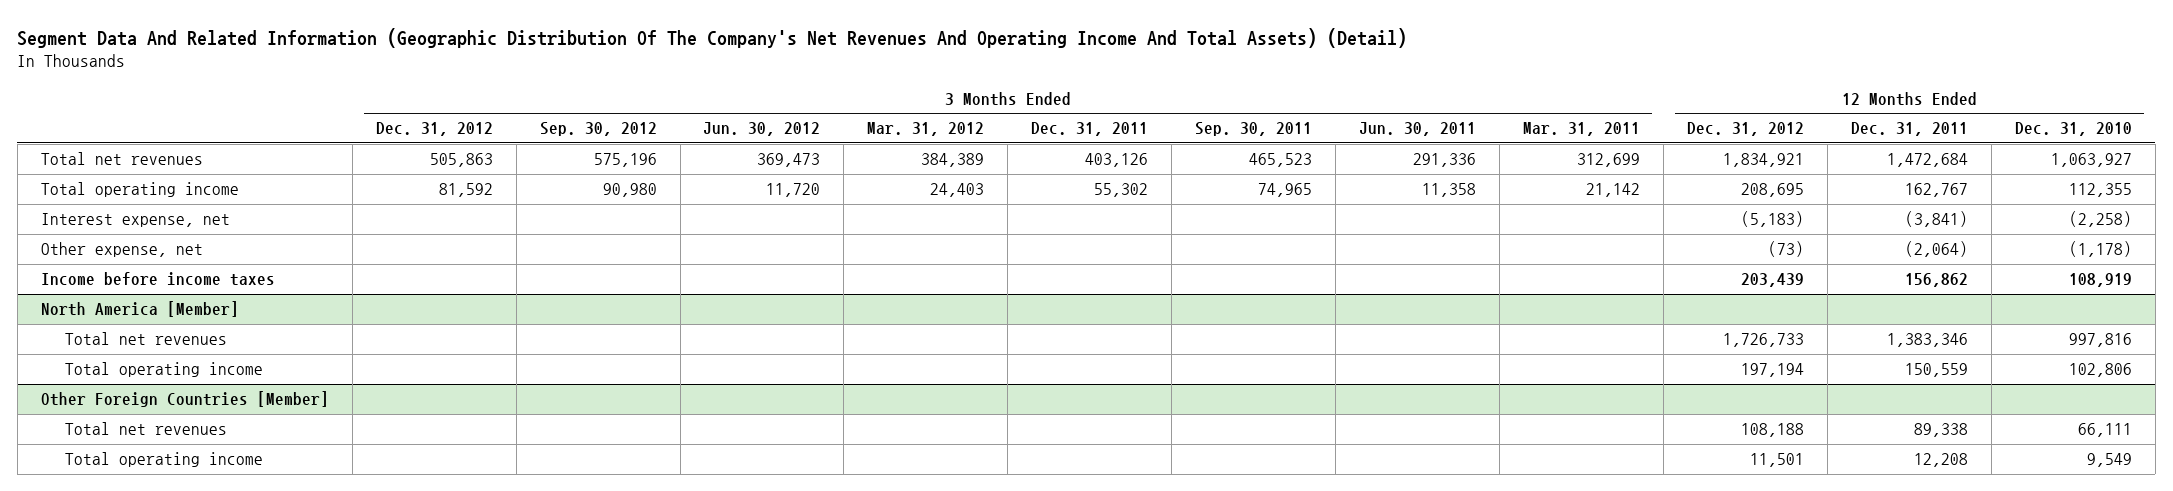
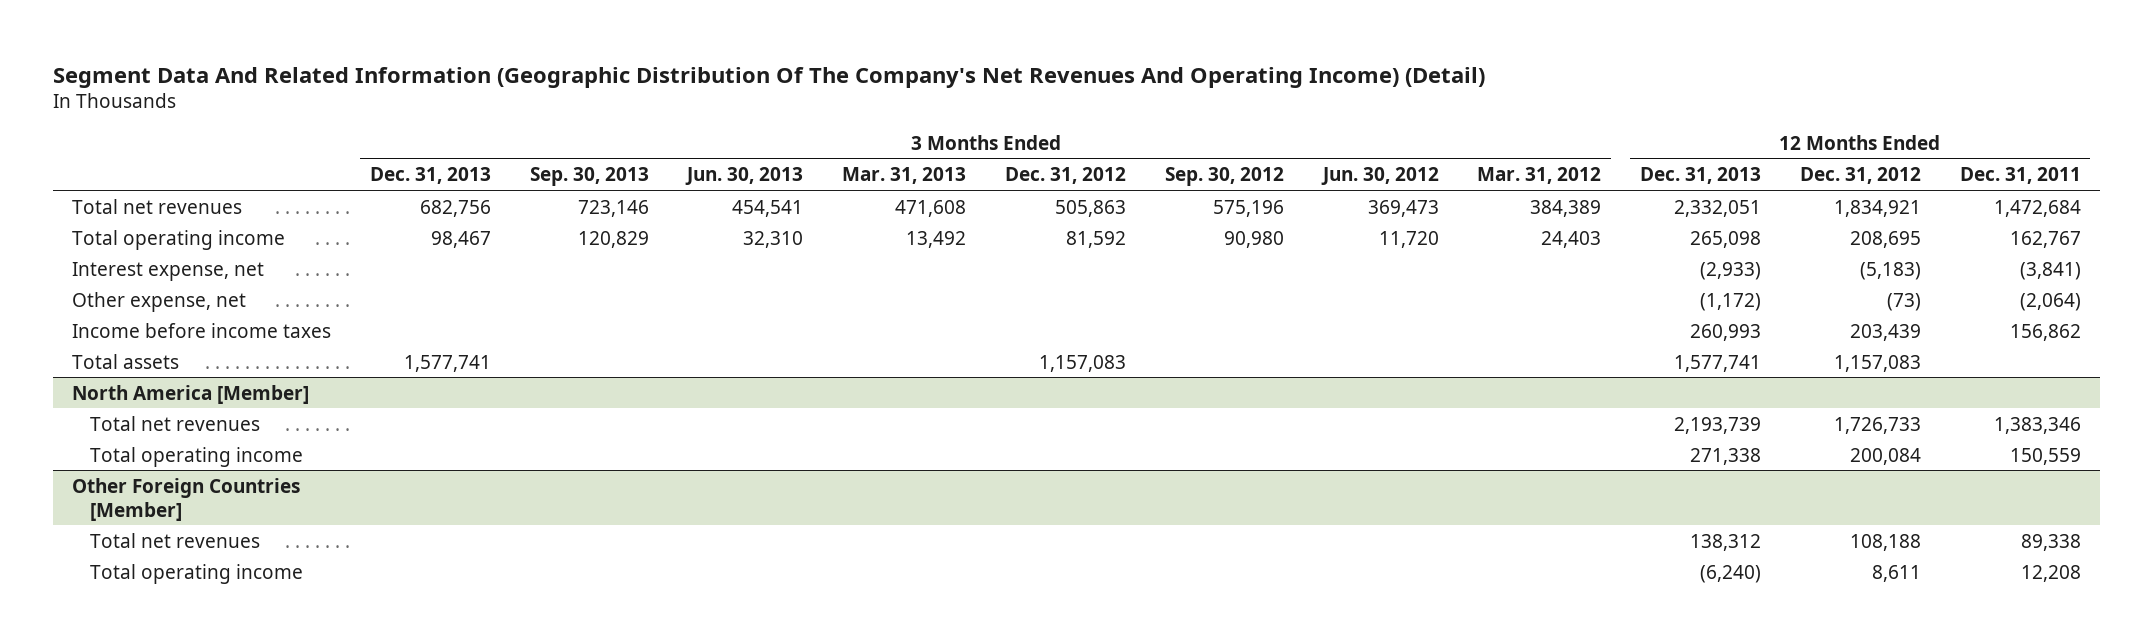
[17,27,1408,48] Segment Data And Related Information (Geographic Distribution Of The Company's Net Revenues And Operating Income And Total Assets) (Detail) -> [52,66,1485,88] Segment Data And Related Information (Geographic Distribution Of The Company's Net Revenues And Operating Income) (Detail)
[1031,122,1149,137] Dec. 31, 2011 -> none
[1195,122,1313,137] Sep. 30, 2011 -> none
[1359,122,1477,137] Jun. 30, 2011 -> none
[1523,122,1641,137] Mar. 31, 2011 -> none
[2014,122,2132,137] Dec. 31, 2010 -> none
none -> [369,167,491,185] Dec. 31, 2013
none -> [529,167,649,187] Sep. 30, 2013
none -> [685,167,804,186] Jun. 30, 2013
none -> [842,167,967,185] Mar. 31, 2013
none -> [1640,167,1762,185] Dec. 31, 2013
none -> [72,353,180,369] Total assets
[1741,363,1805,378] 197,194 -> [1849,447,1921,465] 200,084
[1750,453,1805,468] 11,501 -> [1871,564,1921,582] 8,611

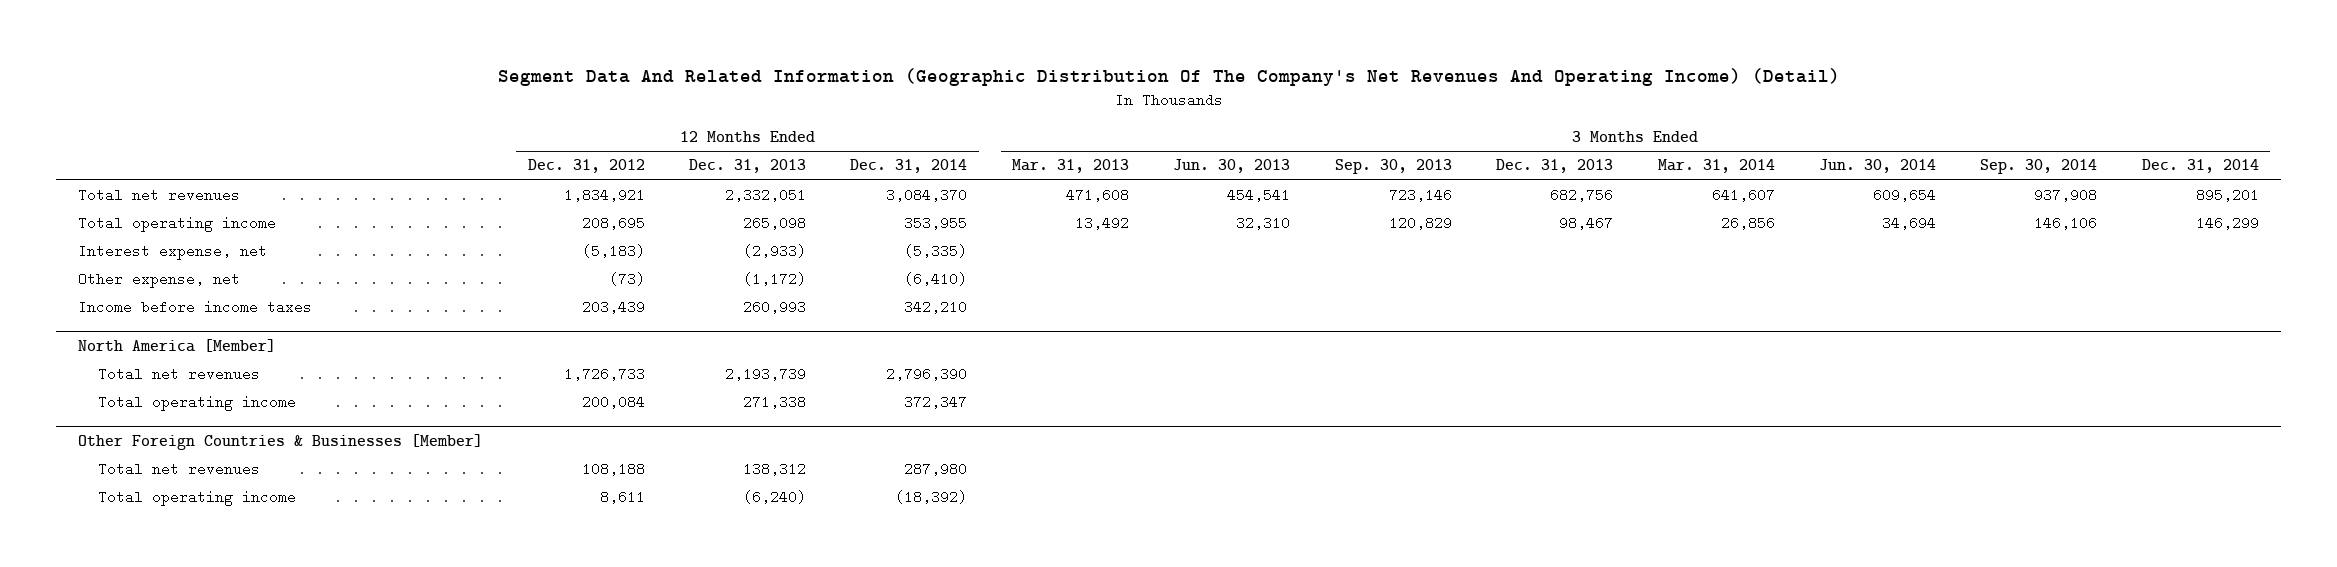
[1005,167,1127,185] Dec. 31, 2012 -> none
[1164,167,1284,187] Sep. 30, 2012 -> none
[1320,167,1439,186] Jun. 30, 2012 -> none
[1477,167,1602,185] Mar. 31, 2012 -> none
[1959,167,2081,185] Dec. 31, 2011 -> none
none -> [850,159,968,174] Dec. 31, 2014
none -> [1657,159,1775,174] Mar. 31, 2014
none -> [1819,159,1937,174] Jun. 30, 2014
none -> [1980,159,2098,175] Sep. 30, 2014
none -> [2141,159,2259,174] Dec. 31, 2014
[72,353,180,369] Total assets -> none
[72,477,301,521] Other Foreign Countries [Member] -> [78,433,484,450] Other Foreign Countries & Businesses [Member]

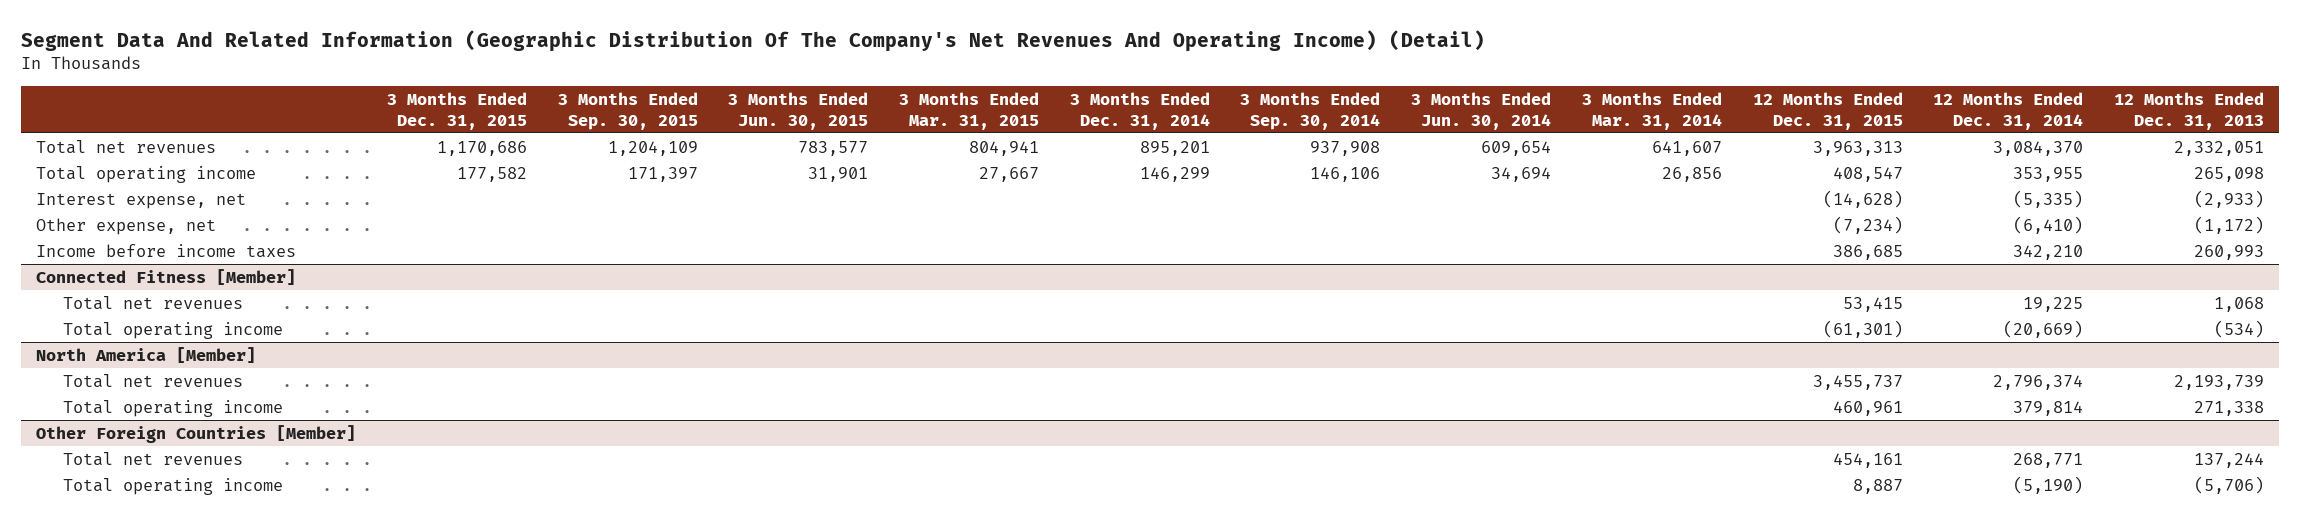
[527,159,645,174] Dec. 31, 2012 -> none
[1011,159,1129,174] Mar. 31, 2013 -> none
[1173,159,1291,174] Jun. 30, 2013 -> none
[1334,159,1452,175] Sep. 30, 2013 -> none
[1496,159,1614,174] Dec. 31, 2013 -> none
none -> [386,91,527,130] 3 Months Ended Dec. 31, 2015
none -> [557,91,698,130] 3 Months Ended Sep. 30, 2015
none -> [728,91,869,130] 3 Months Ended Jun. 30, 2015
none -> [899,91,1040,130] 3 Months Ended Mar. 31, 2015
none -> [1752,91,1903,130] 12 Months Ended Dec. 31, 2015
none -> [36,268,297,285] Connected Fitness [Member]
none -> [62,295,243,310] Total net revenues
none -> [62,321,283,339] Total operating income
[886,367,968,382] 2,796,390 -> [1993,374,2084,390] 2,796,374
[904,395,968,410] 372,347 -> [2013,400,2084,416] 379,814
[78,433,484,450] Other Foreign Countries & Businesses [Member] -> [36,424,357,443] Other Foreign Countries [Member]
[743,462,807,477] 138,312 -> [2193,452,2264,468] 137,244
[904,462,968,477] 287,980 -> [2013,452,2084,468] 268,771
[743,490,807,505] (6,240) -> [2193,475,2264,494] (5,706)
[895,490,968,505] (18,392) -> [2013,475,2084,494] (5,190)

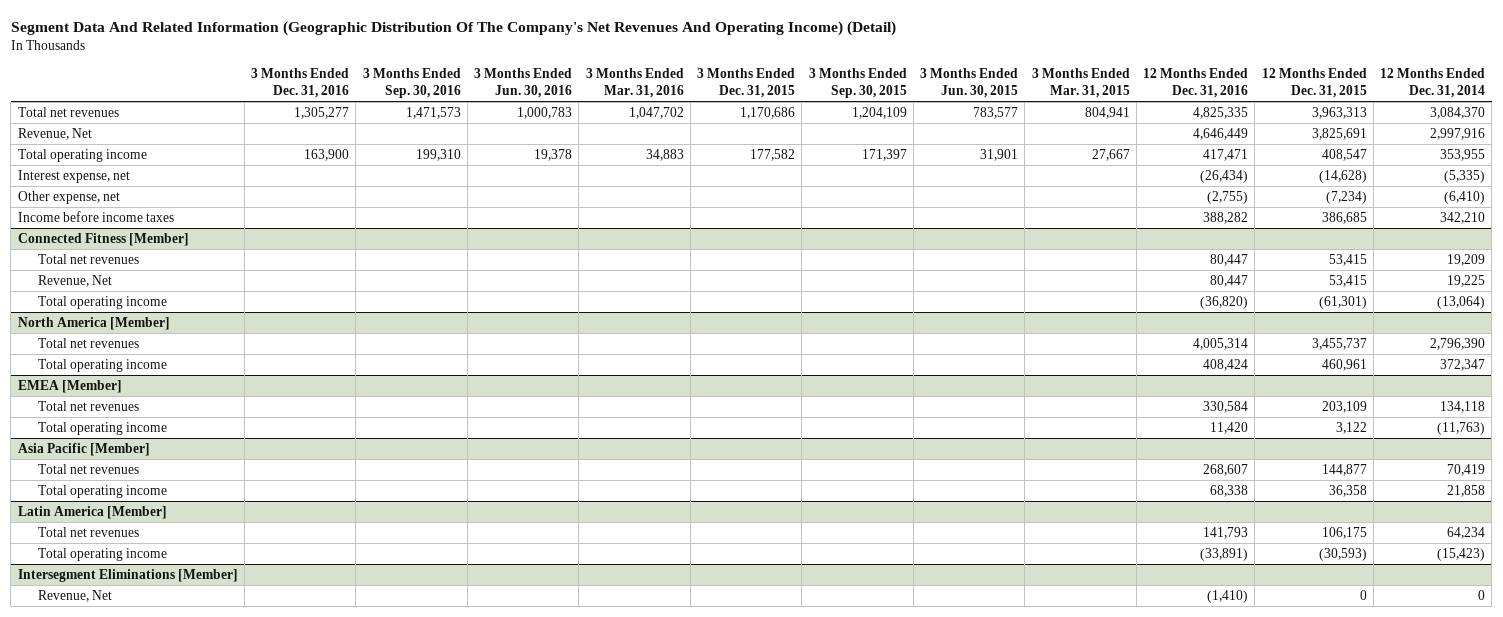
[1069,91,1210,130] 3 Months Ended Dec. 31, 2014 -> none
[1240,91,1381,130] 3 Months Ended Sep. 30, 2014 -> none
[1411,91,1552,130] 3 Months Ended Jun. 30, 2014 -> none
[1581,91,1722,130] 3 Months Ended Mar. 31, 2014 -> none
[2113,91,2264,130] 12 Months Ended Dec. 31, 2013 -> none
none -> [251,68,350,99] 3 Months Ended Dec. 31, 2016
none -> [362,68,461,99] 3 Months Ended Sep. 30, 2016
none -> [474,68,573,99] 3 Months Ended Jun. 30, 2016
none -> [585,68,684,99] 3 Months Ended Mar. 31, 2016
none -> [1143,68,1249,99] 12 Months Ended Dec. 31, 2016
none -> [17,127,92,140] Revenue, Net
[2023,296,2084,312] 19,225 -> [1447,253,1486,266] 19,209
none -> [37,274,112,287] Revenue, Net
[2003,319,2084,338] (20,669) -> [1437,295,1486,309] (13,064)
[36,424,357,443] Other Foreign Countries [Member] -> none
[1993,374,2084,390] 2,796,374 -> [1430,337,1486,350] 2,796,390
[2013,400,2084,416] 379,814 -> [1440,358,1486,371] 372,347
none -> [17,379,122,393] EMEA [Member]
[1832,452,1903,468] 454,161 -> [1321,400,1367,413] 203,109
[2013,452,2084,468] 268,771 -> [1440,400,1486,413] 134,118
[1852,478,1903,494] 8,887 -> [1335,421,1367,434] 3,122
[2013,475,2084,494] (5,190) -> [1437,421,1486,435] (11,763)
none -> [17,442,150,456] Asia Pacific [Member]
none -> [37,463,139,474] Total net revenues
none -> [37,484,167,498] Total operating income
none -> [17,505,167,519] Latin America [Member]
none -> [37,526,139,537] Total net revenues
none -> [37,547,167,561] Total operating income
none -> [17,568,238,582] Intersegment Eliminations [Member]
none -> [37,589,112,602] Revenue, Net

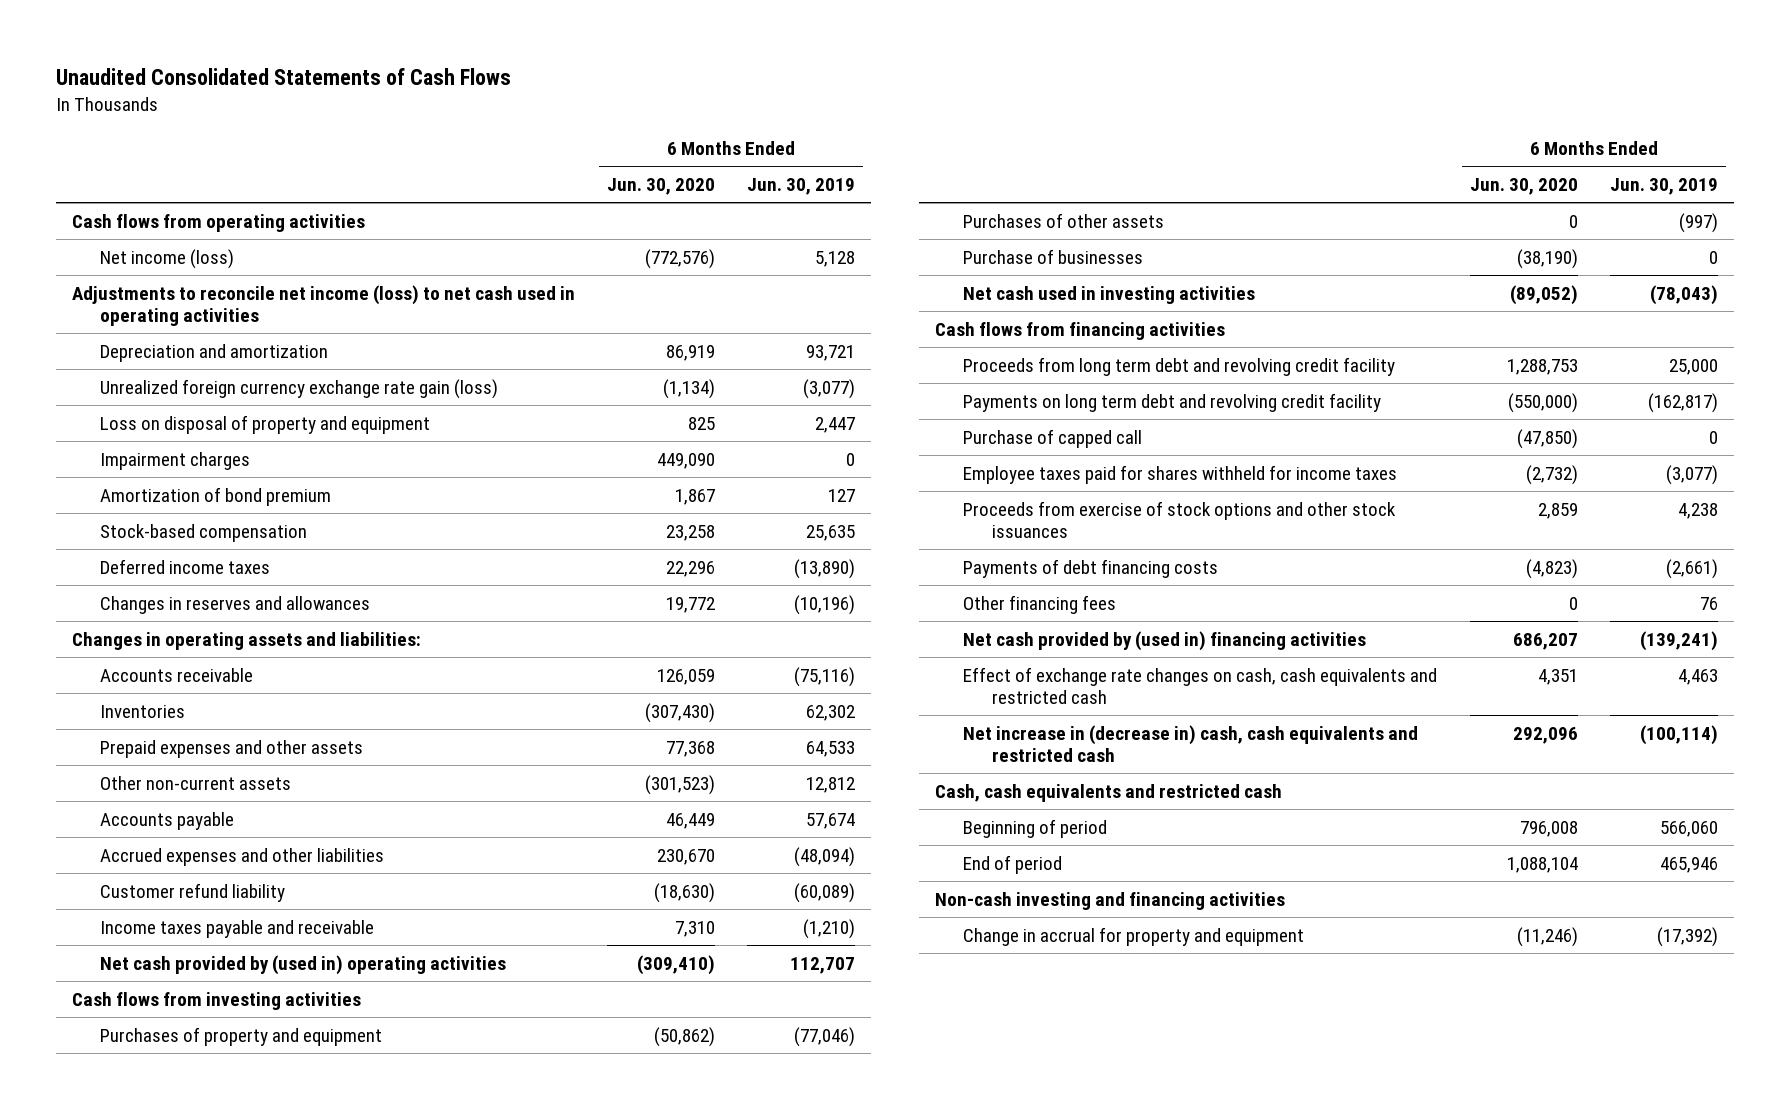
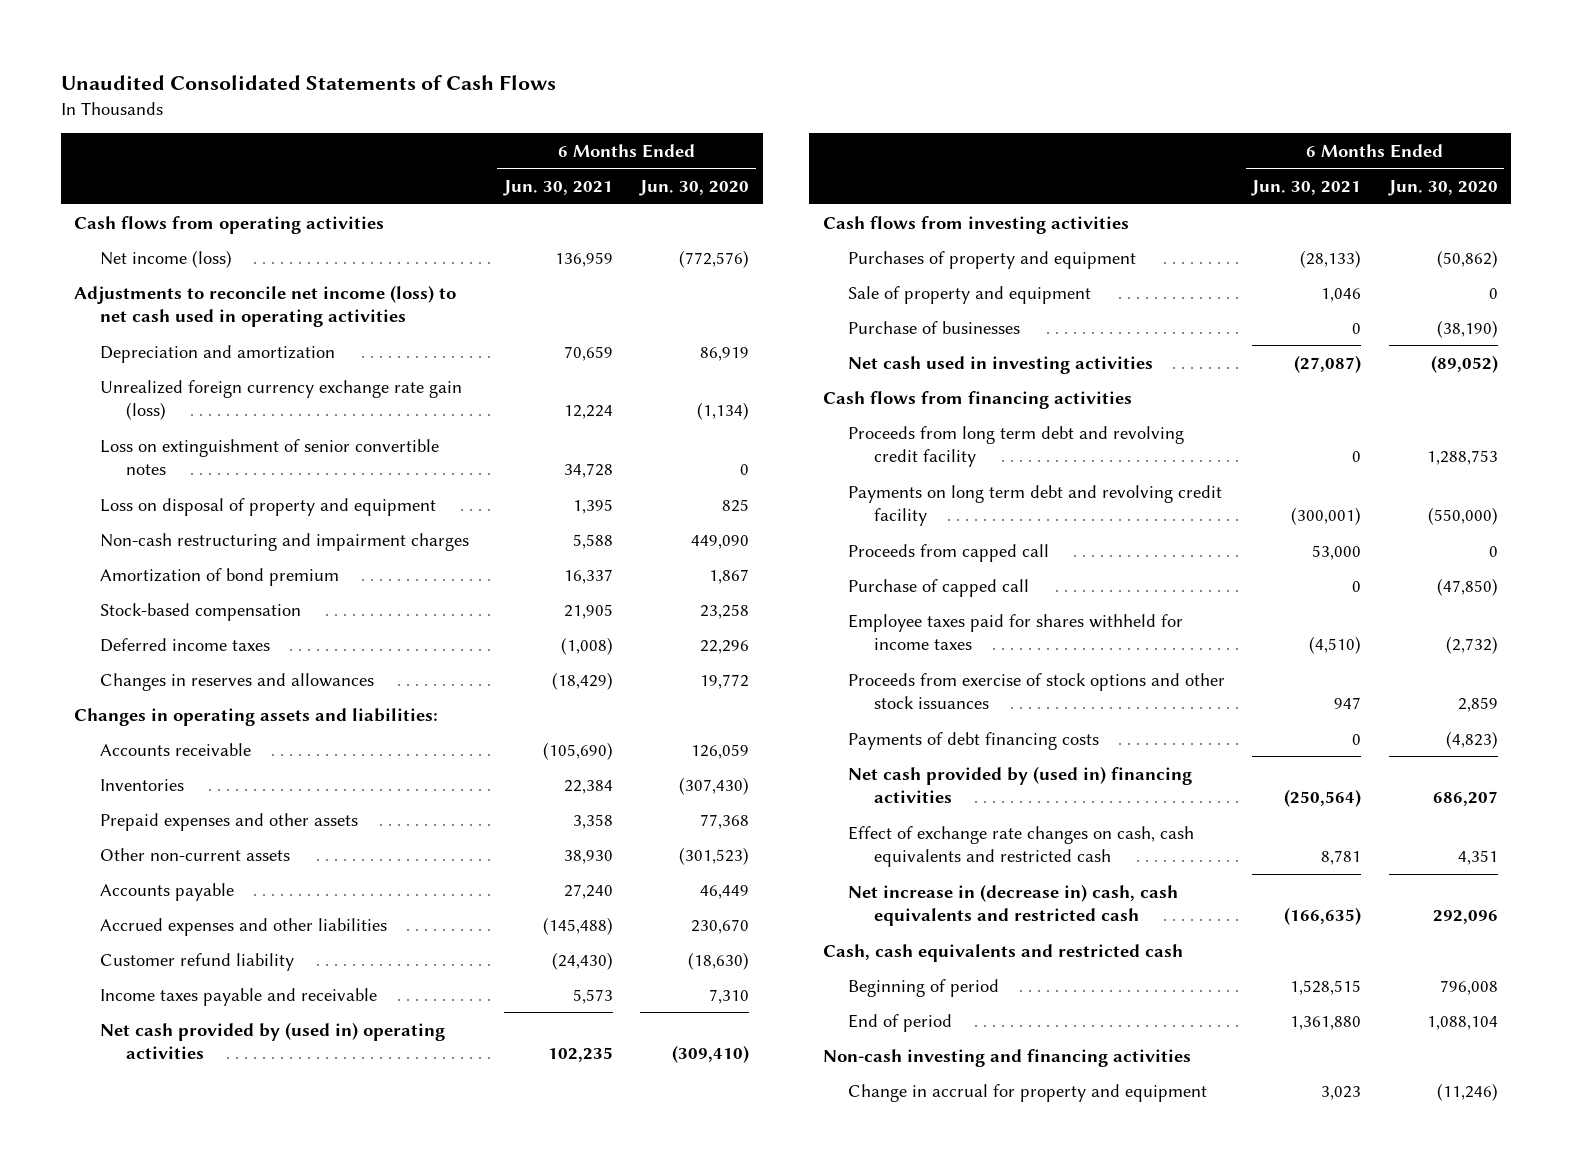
[747,177,856,195] Jun. 30, 2019 -> none
none -> [503,179,614,196] Jun. 30, 2021
none -> [100,438,440,476] Loss on extinguishment of senior convertible notes
[100,451,251,470] Impairment charges -> [100,532,470,551] Non-cash restructuring and impairment charges
[963,212,1165,228] Purchases of other assets -> none
none -> [848,285,1092,304] Sale of property and equipment
none -> [848,543,1050,562] Proceeds from capped call
[963,594,1117,614] Other financing fees -> none

